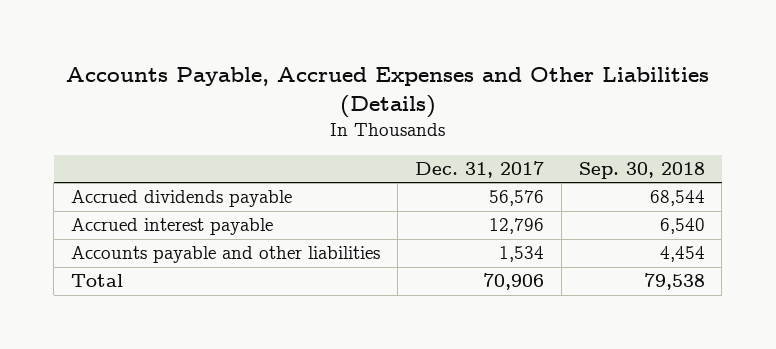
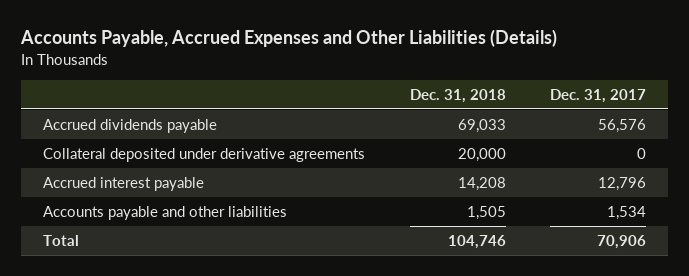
[578,161,705,179] Sep. 30, 2018 -> none
none -> [409,88,506,103] Dec. 31, 2018
none -> [43,147,366,162] Collateral deposited under derivative agreements

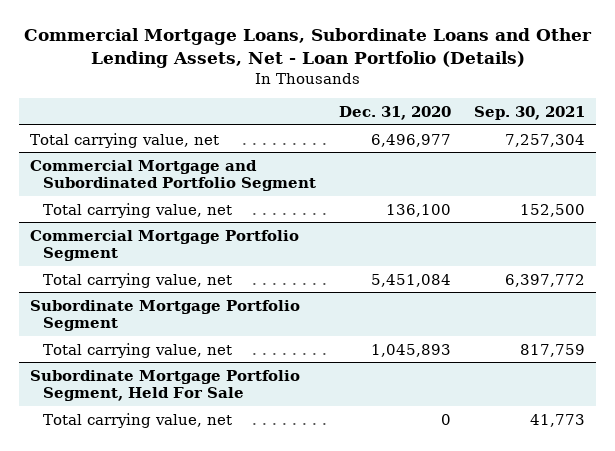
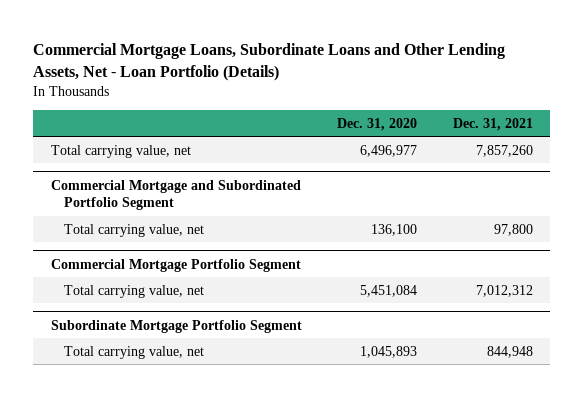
[473,105,585,120] Sep. 30, 2021 -> none
none -> [452,117,533,131] Dec. 31, 2021
[30,369,301,401] Subordinate Mortgage Portfolio Segment, Held For Sale -> none
[42,412,232,428] Total carrying value, net -> none

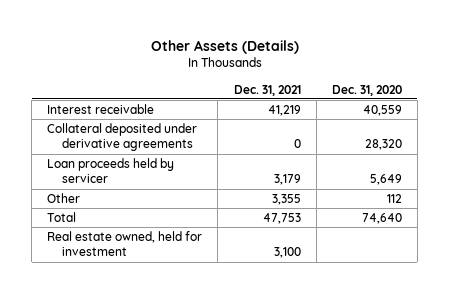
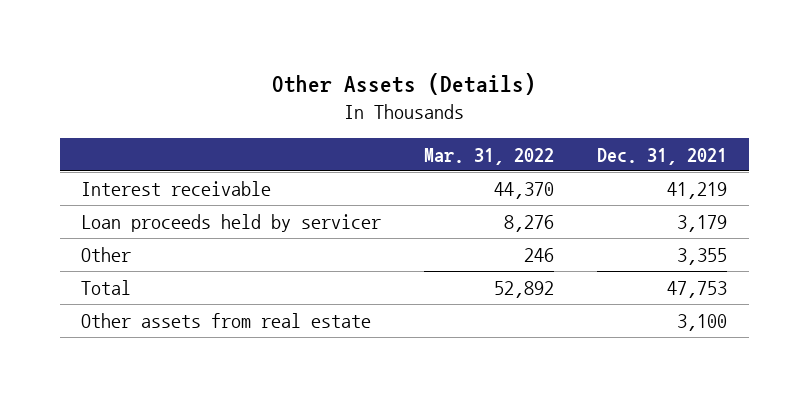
[331,84,402,96] Dec. 31, 2020 -> none
none -> [424,147,555,165] Mar. 31, 2022
[47,123,198,152] Collateral deposited under derivative agreements -> none
[47,231,203,257] Real estate owned, held for investment -> none
none -> [81,313,372,329] Other assets from real estate

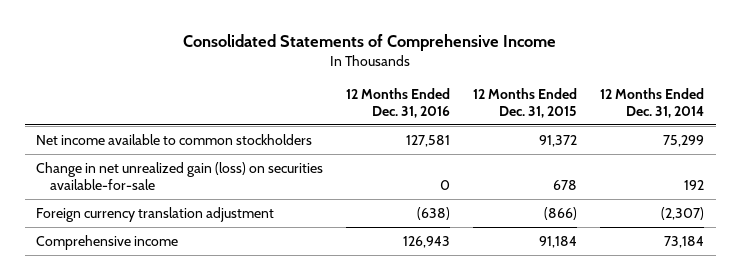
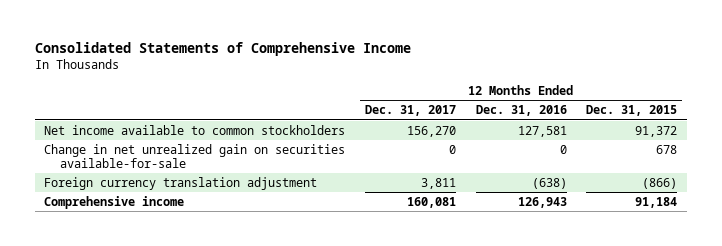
[600,88,705,118] 12 Months Ended Dec. 31, 2014 -> none
none -> [365,105,457,117] Dec. 31, 2017
[36,161,324,190] Change in net unrealized gain (loss) on securities available-for-sale -> [44,143,346,169] Change in net unrealized gain on securities available-for-sale

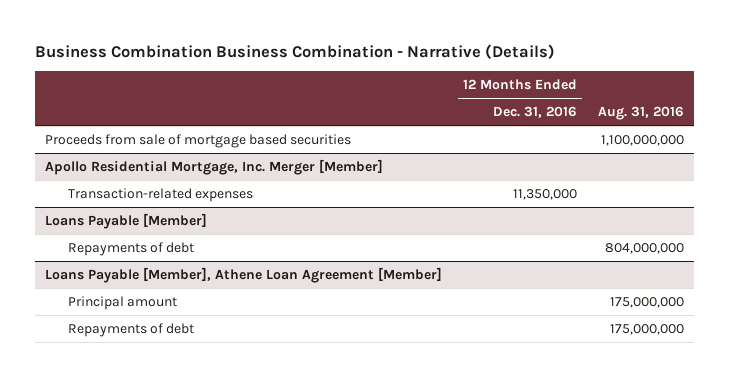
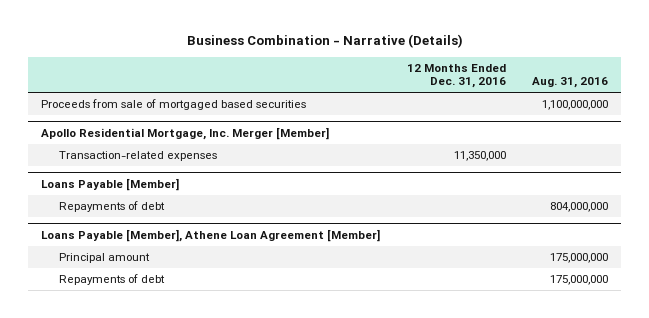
[34,43,555,59] Business Combination Business Combination - Narrative (Details) -> [186,34,463,49] Business Combination - Narrative (Details)
[45,133,352,148] Proceeds from sale of mortgage based securities -> [41,98,307,110] Proceeds from sale of mortgaged based securities

